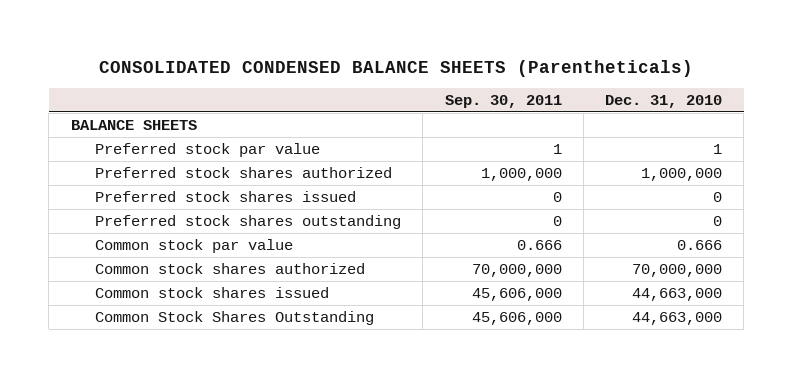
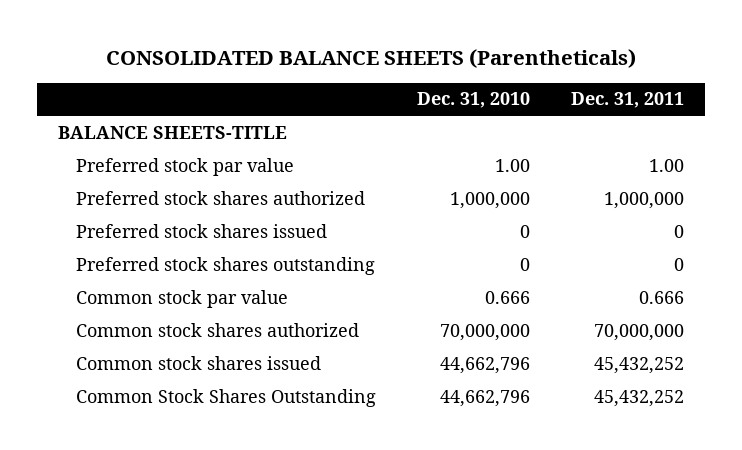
[99,59,694,77] CONSOLIDATED CONDENSED BALANCE SHEETS (Parentheticals) -> [105,48,636,68] CONSOLIDATED BALANCE SHEETS (Parentheticals)
[444,95,562,109] Sep. 30, 2011 -> none
none -> [571,92,685,109] Dec. 31, 2011
[70,119,197,130] BALANCE SHEETS -> [57,125,287,139] BALANCE SHEETS-TITLE
[713,143,723,154] 1 -> [494,158,530,172] 1.00
[632,287,723,301] 44,663,000 -> [439,356,530,374] 44,662,796
[632,311,723,325] 44,663,000 -> [439,389,530,407] 44,662,796

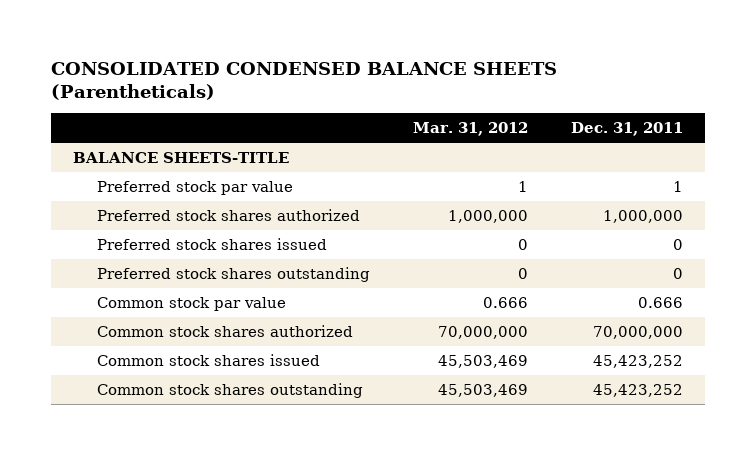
[105,48,636,68] CONSOLIDATED BALANCE SHEETS (Parentheticals) -> [51,61,558,101] CONSOLIDATED CONDENSED BALANCE SHEETS (Parentheticals)
[416,92,530,109] Dec. 31, 2010 -> none
none -> [412,122,528,137] Mar. 31, 2012
[649,158,685,172] 1.00 -> [672,181,683,193] 1
[594,356,685,374] 45,432,252 -> [592,355,683,369] 45,423,252
[75,388,376,407] Common Stock Shares Outstanding -> [96,383,363,399] Common stock shares outstanding
[594,389,685,407] 45,432,252 -> [592,384,683,398] 45,423,252

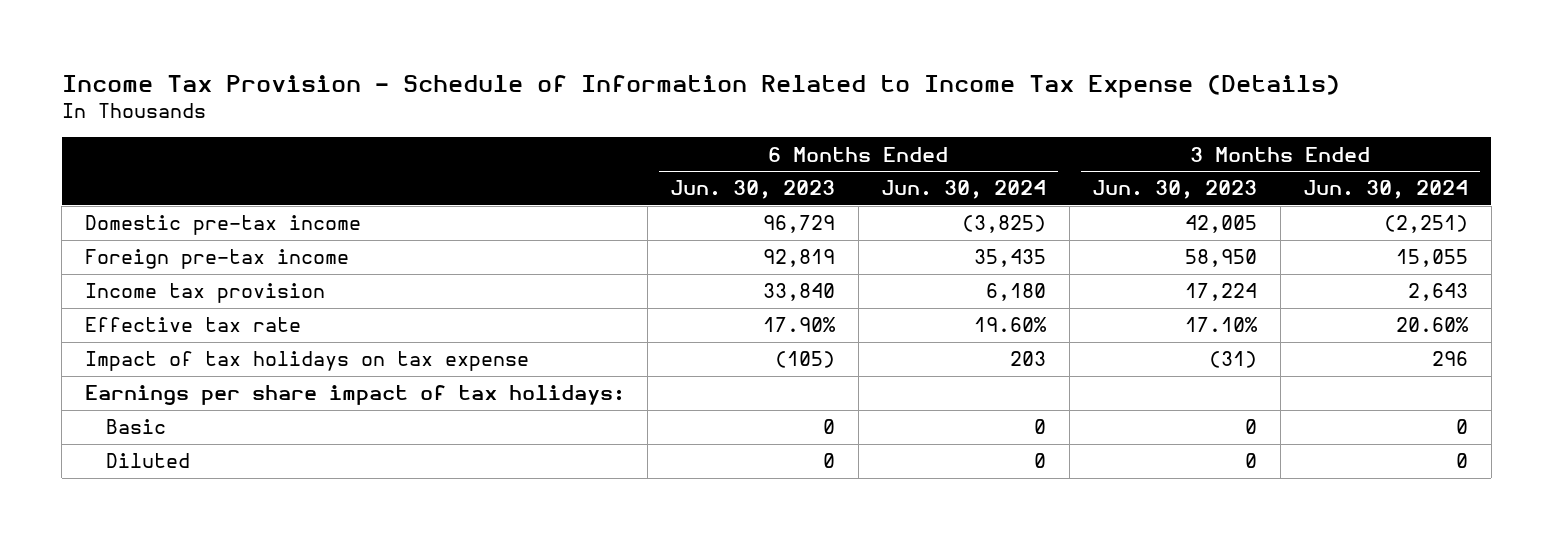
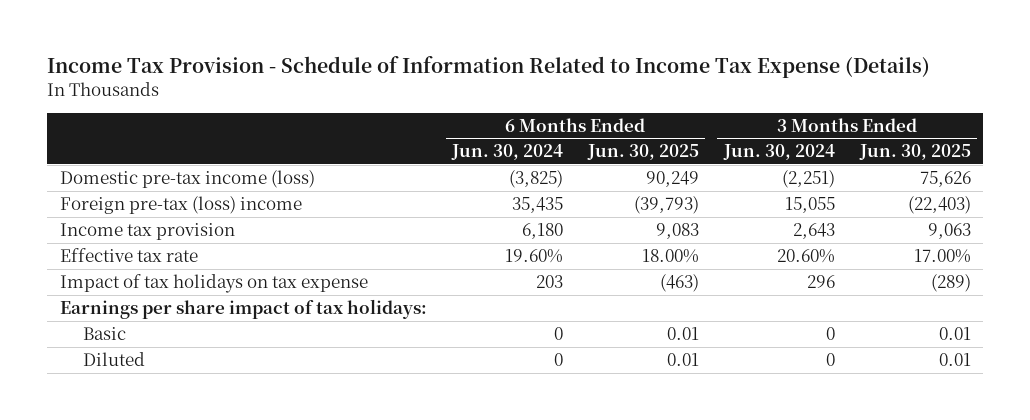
[670,180,836,200] Jun. 30, 2023 -> none
[1092,180,1258,200] Jun. 30, 2023 -> none
none -> [586,144,699,161] Jun. 30, 2025
none -> [858,144,971,161] Jun. 30, 2025
[84,215,361,236] Domestic pre-tax income -> [59,169,315,188] Domestic pre-tax income (loss)
[84,249,349,270] Foreign pre-tax income -> [59,195,302,214] Foreign pre-tax (loss) income

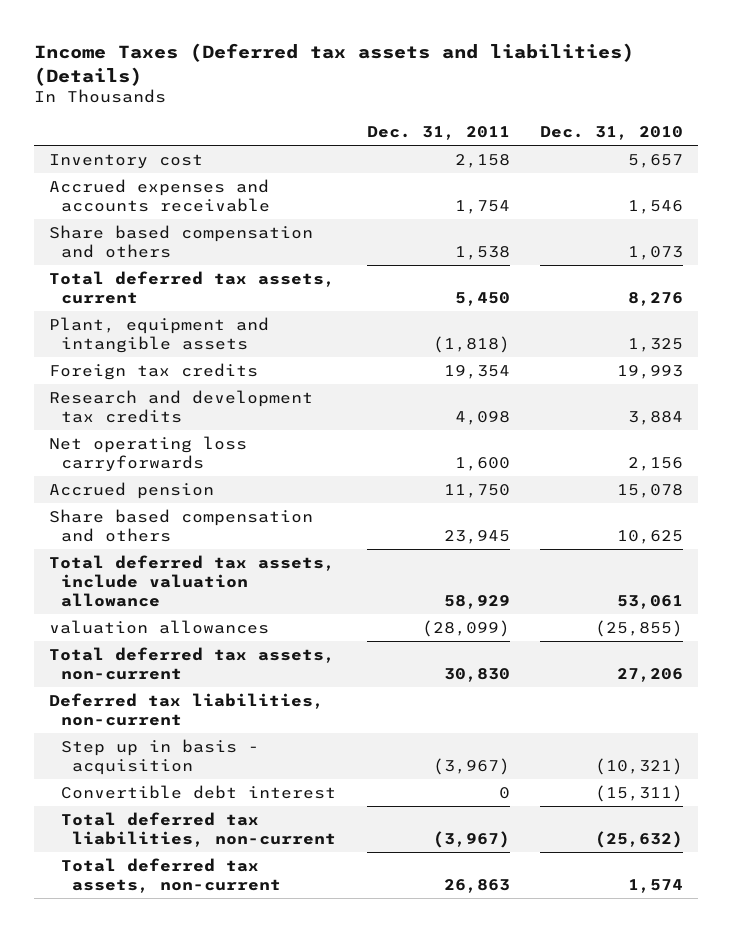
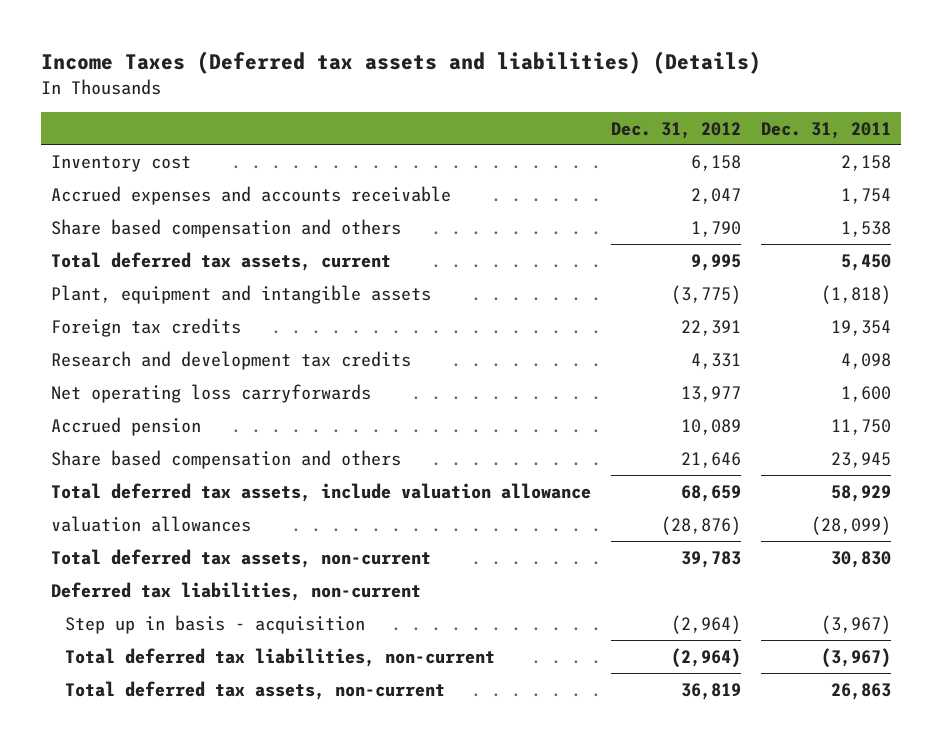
[539,125,683,140] Dec. 31, 2010 -> none
none -> [611,121,742,139] Dec. 31, 2012
[60,785,336,800] Convertible debt interest -> none

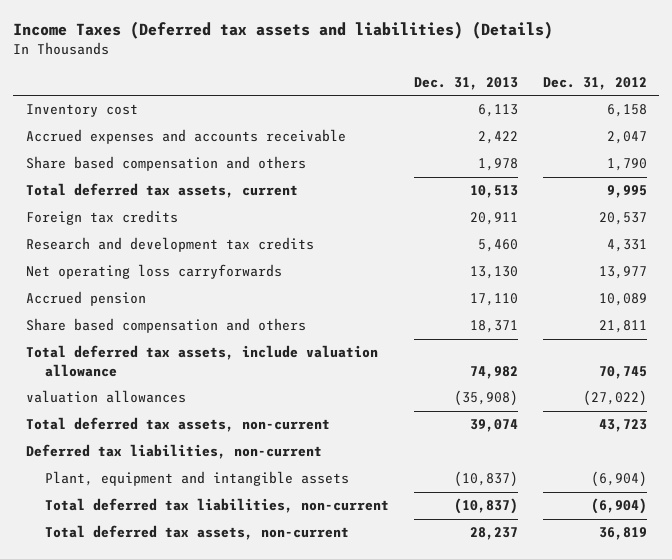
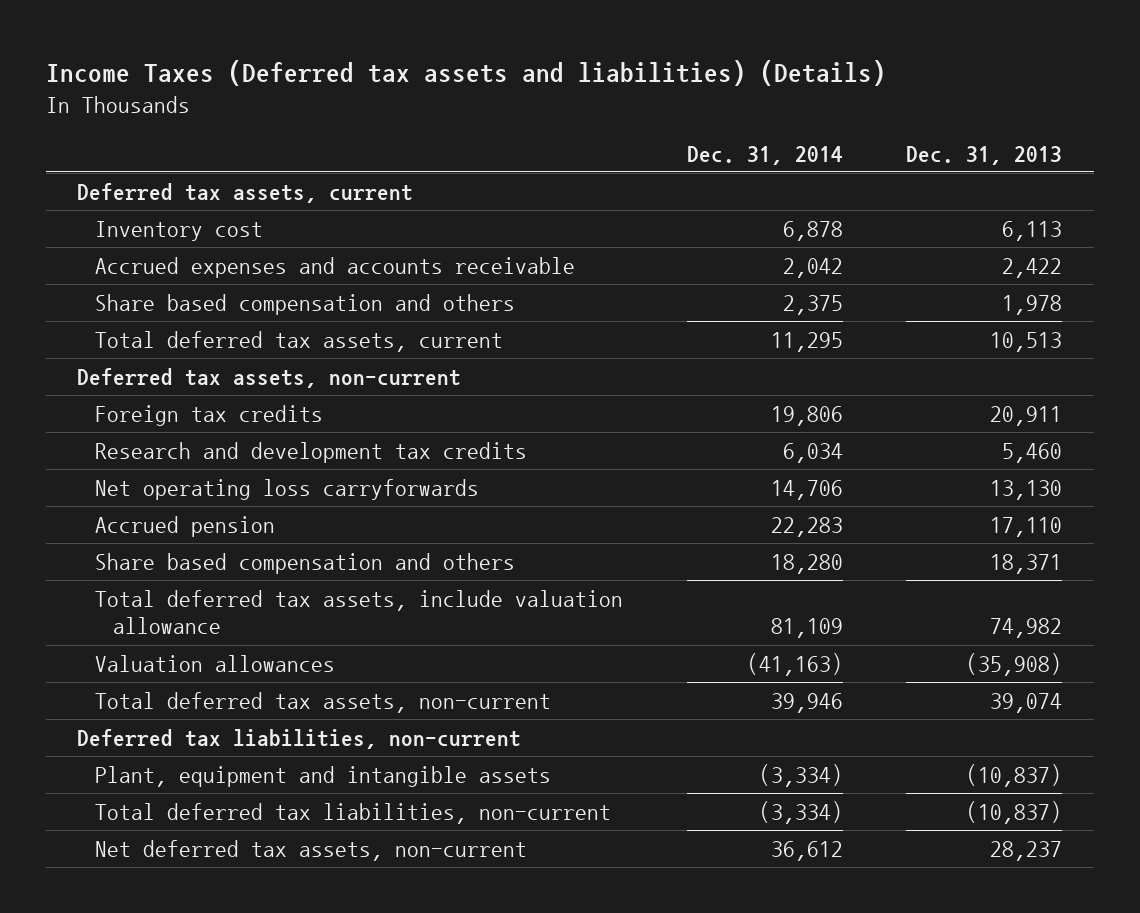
[542,76,647,90] Dec. 31, 2012 -> none
none -> [686,145,843,165] Dec. 31, 2014
none -> [77,182,414,203] Deferred tax assets, current
none -> [77,367,462,388] Deferred tax assets, non-current
[25,390,186,404] valuation allowances -> [95,654,336,672] Valuation allowances
[44,525,349,541] Total deferred tax assets, non-current -> [95,839,528,861] Net deferred tax assets, non-current

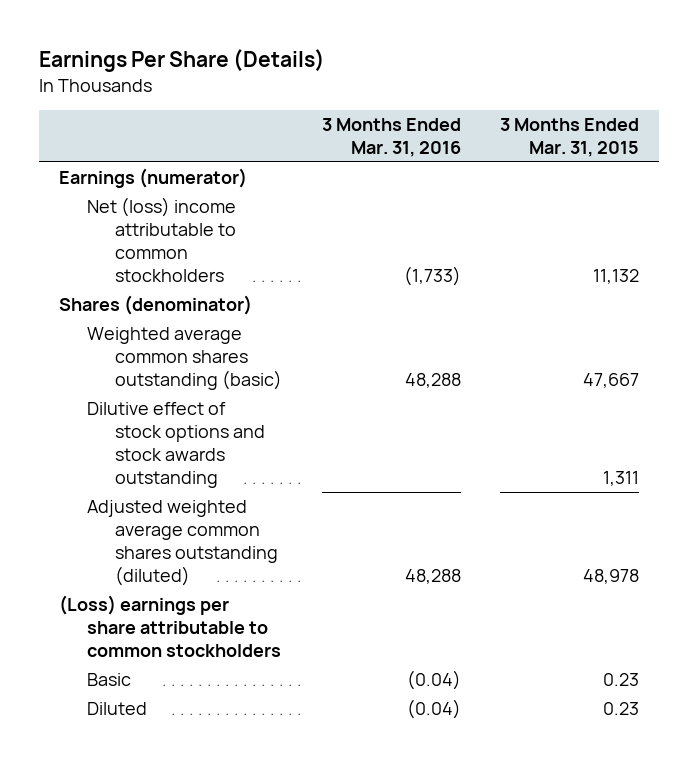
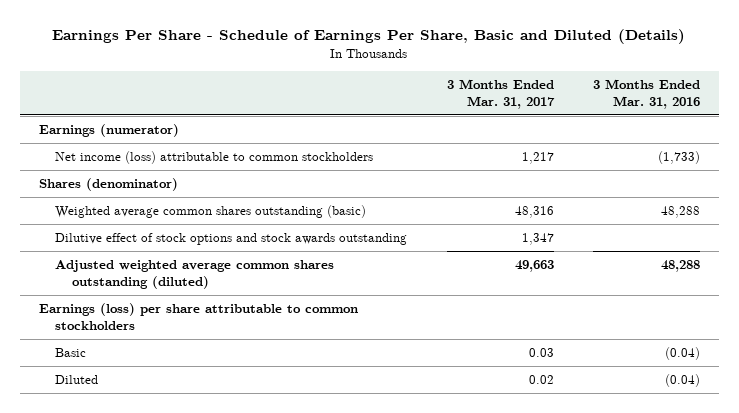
[39,49,326,73] Earnings Per Share (Details) -> [52,29,686,45] Earnings Per Share - Schedule of Earnings Per Share, Basic and Diluted (Details)
[500,118,640,157] 3 Months Ended Mar. 31, 2015 -> none
none -> [446,79,555,109] 3 Months Ended Mar. 31, 2017
[87,197,237,282] Net (loss) income attributable to common stockholders -> [55,150,374,164] Net income (loss) attributable to common stockholders
[58,595,282,657] (Loss) earnings per share attributable to common stockholders -> [39,302,359,330] Earnings (loss) per share attributable to common stockholders

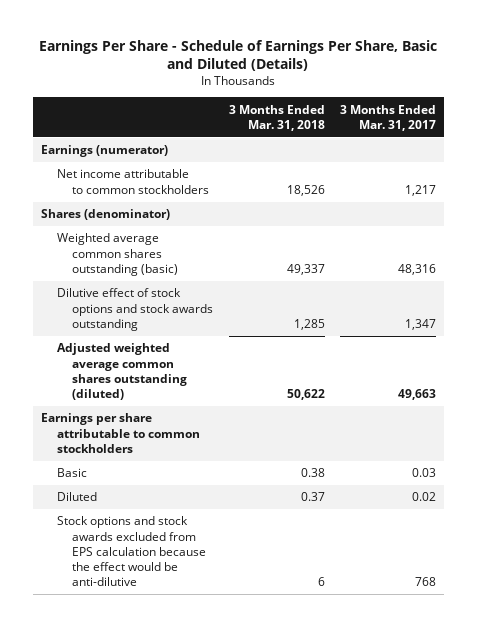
[592,79,700,109] 3 Months Ended Mar. 31, 2016 -> none
none -> [228,104,325,131] 3 Months Ended Mar. 31, 2018
[55,150,374,164] Net income (loss) attributable to common stockholders -> [56,169,210,194] Net income attributable to common stockholders
[39,302,359,330] Earnings (loss) per share attributable to common stockholders -> [40,413,200,453] Earnings per share attributable to common stockholders
none -> [56,516,207,586] Stock options and stock awards excluded from EPS calculation because the effect would be anti-dilutive

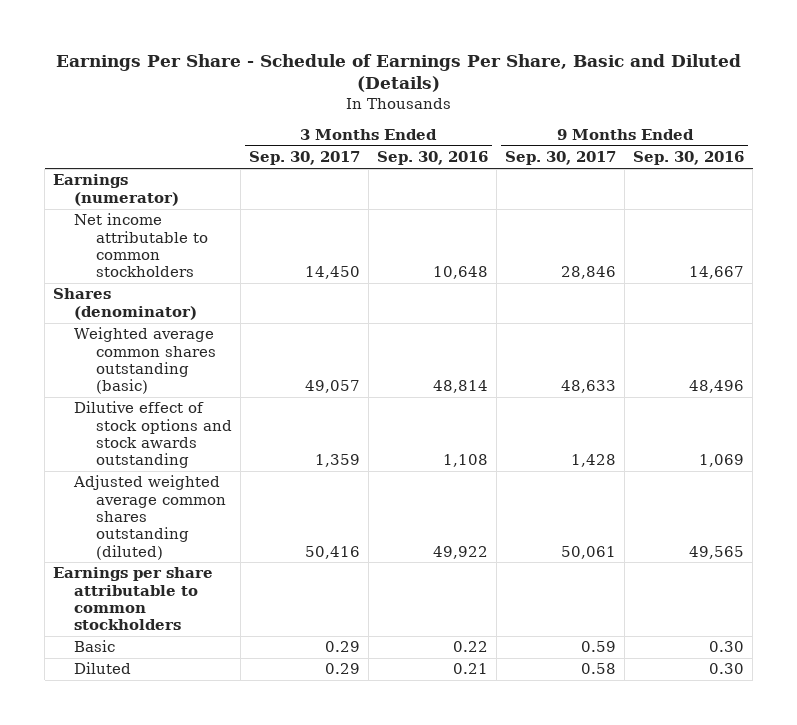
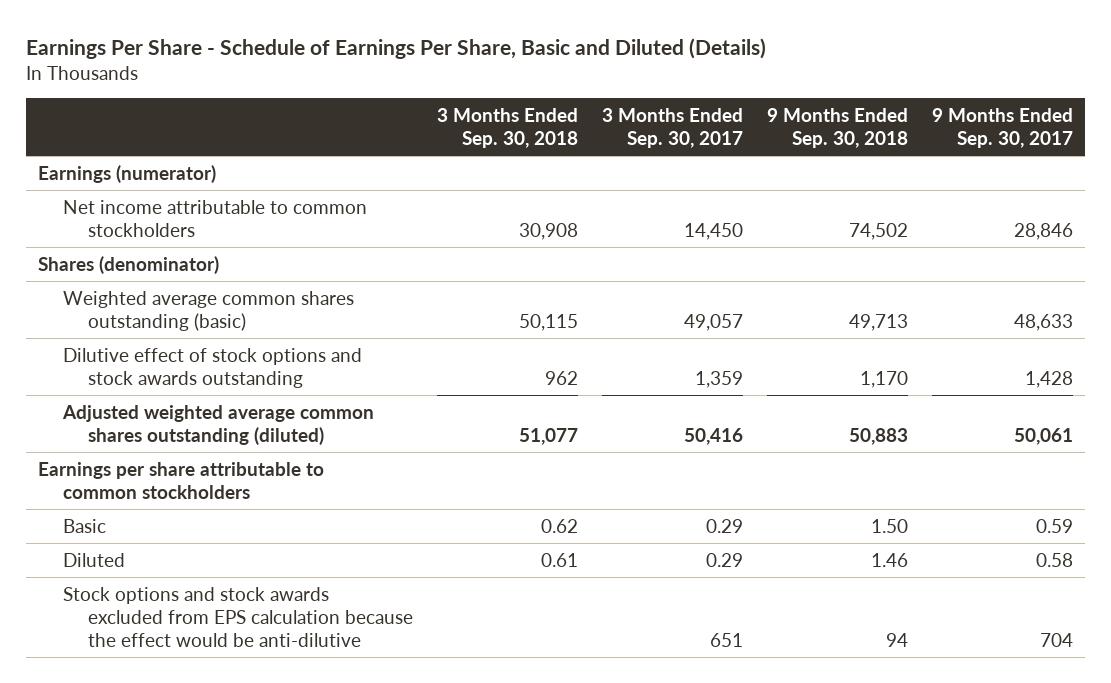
[376,151,488,166] Sep. 30, 2016 -> none
[633,151,745,166] Sep. 30, 2016 -> none
none -> [437,107,579,148] 3 Months Ended Sep. 30, 2018
none -> [767,107,909,148] 9 Months Ended Sep. 30, 2018
none -> [63,586,414,647] Stock options and stock awards excluded from EPS calculation because the effect would be anti-dilutive

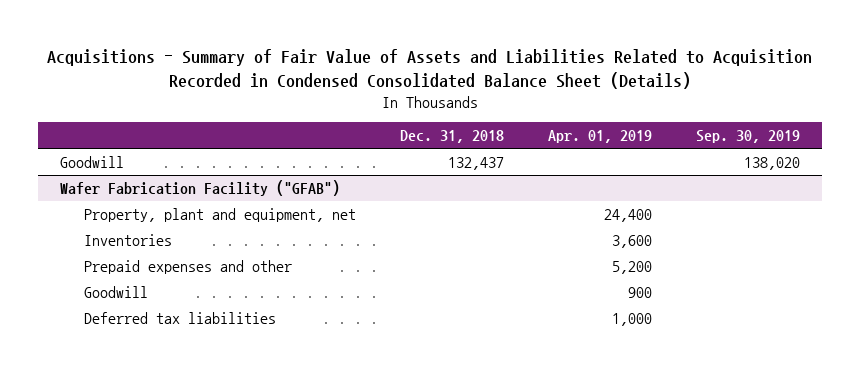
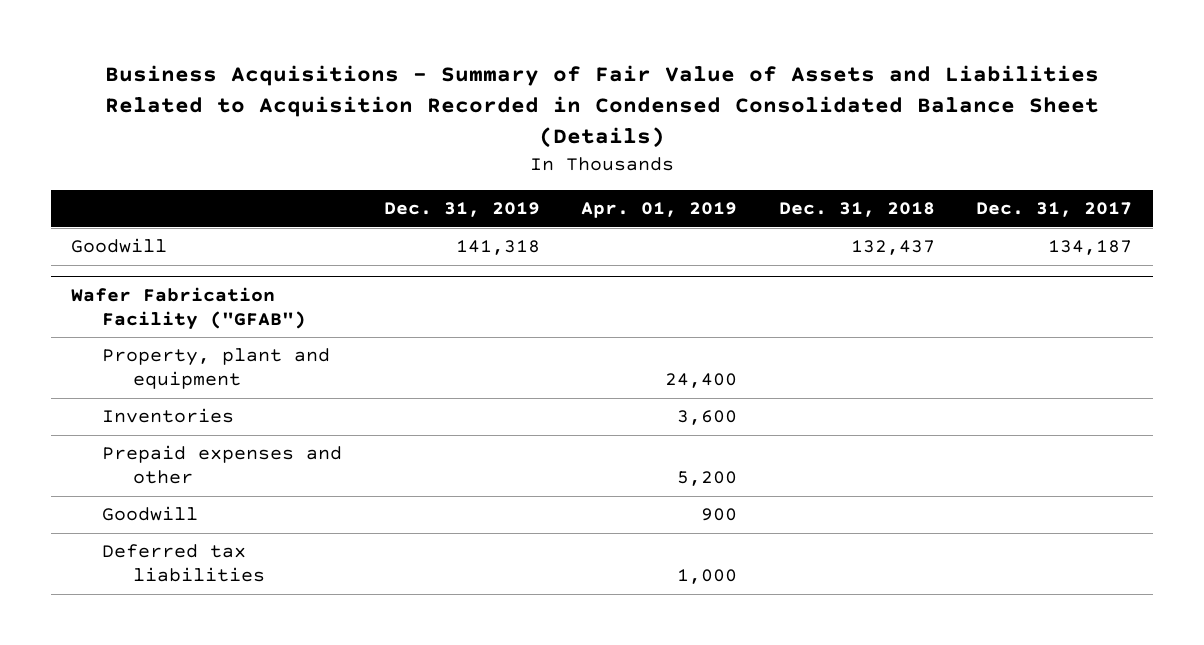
[46,48,812,89] Acquisitions - Summary of Fair Value of Assets and Liabilities Related to Acquisition Recorded in Condensed Consolidated Balance Sheet (Details) -> [104,65,1099,149] Business Acquisitions - Summary of Fair Value of Assets and Liabilities Related to Acquisition Recorded in Condensed Consolidated Balance Sheet (Details)
[696,130,801,144] Sep. 30, 2019 -> none
none -> [383,202,540,218] Dec. 31, 2019
none -> [976,202,1133,218] Dec. 31, 2017
[83,208,356,223] Property, plant and equipment, net -> [102,348,331,389] Property, plant and equipment

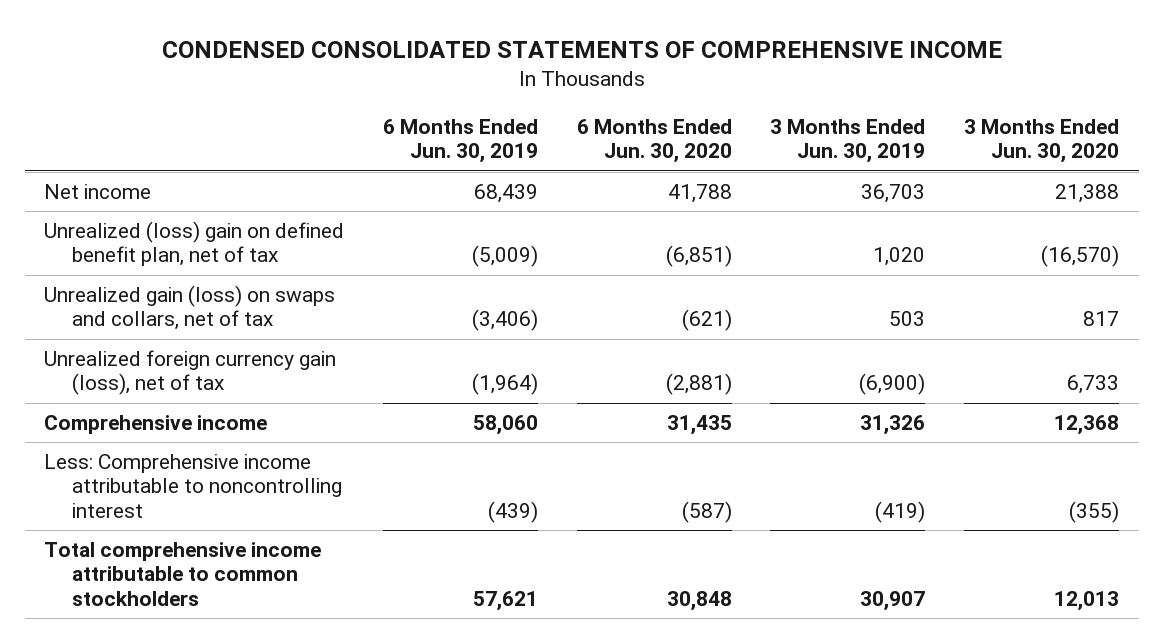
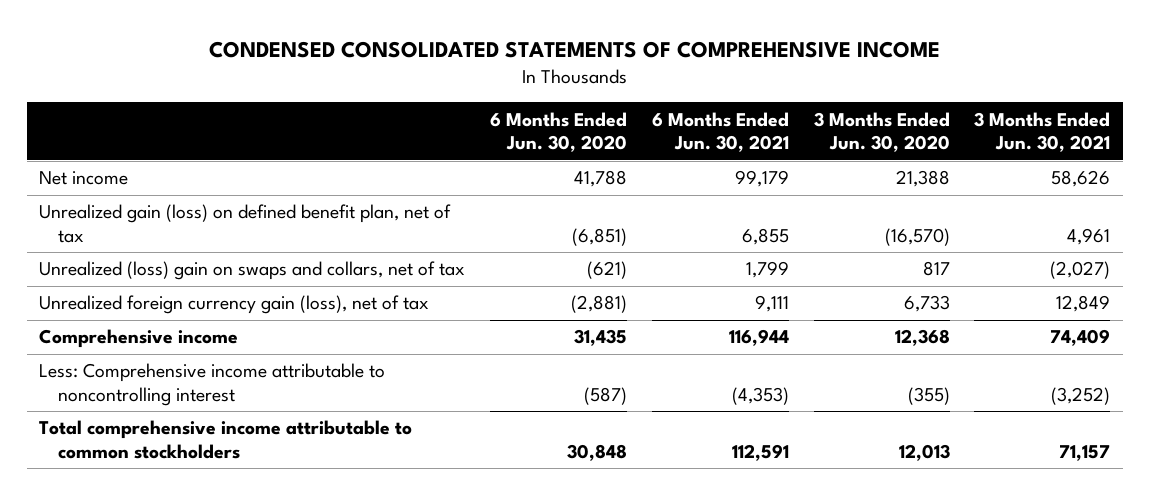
[382,119,538,164] 6 Months Ended Jun. 30, 2019 -> none
[770,119,926,164] 3 Months Ended Jun. 30, 2019 -> none
none -> [651,111,789,152] 6 Months Ended Jun. 30, 2021
none -> [974,111,1111,152] 3 Months Ended Jun. 30, 2021
[44,221,345,267] Unrealized (loss) gain on defined benefit plan, net of tax -> [39,204,452,243] Unrealized gain (loss) on defined benefit plan, net of tax
[44,285,336,331] Unrealized gain (loss) on swaps and collars, net of tax -> [39,261,466,281] Unrealized (loss) gain on swaps and collars, net of tax

